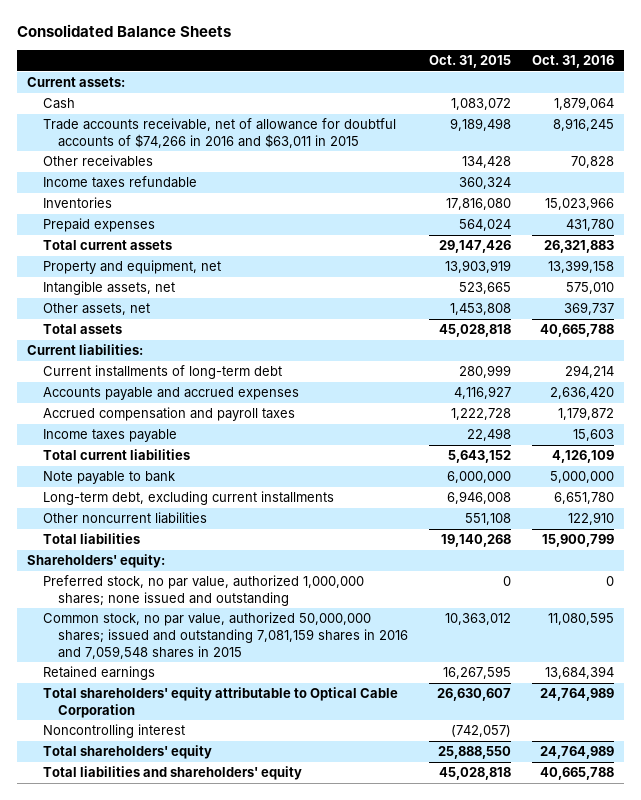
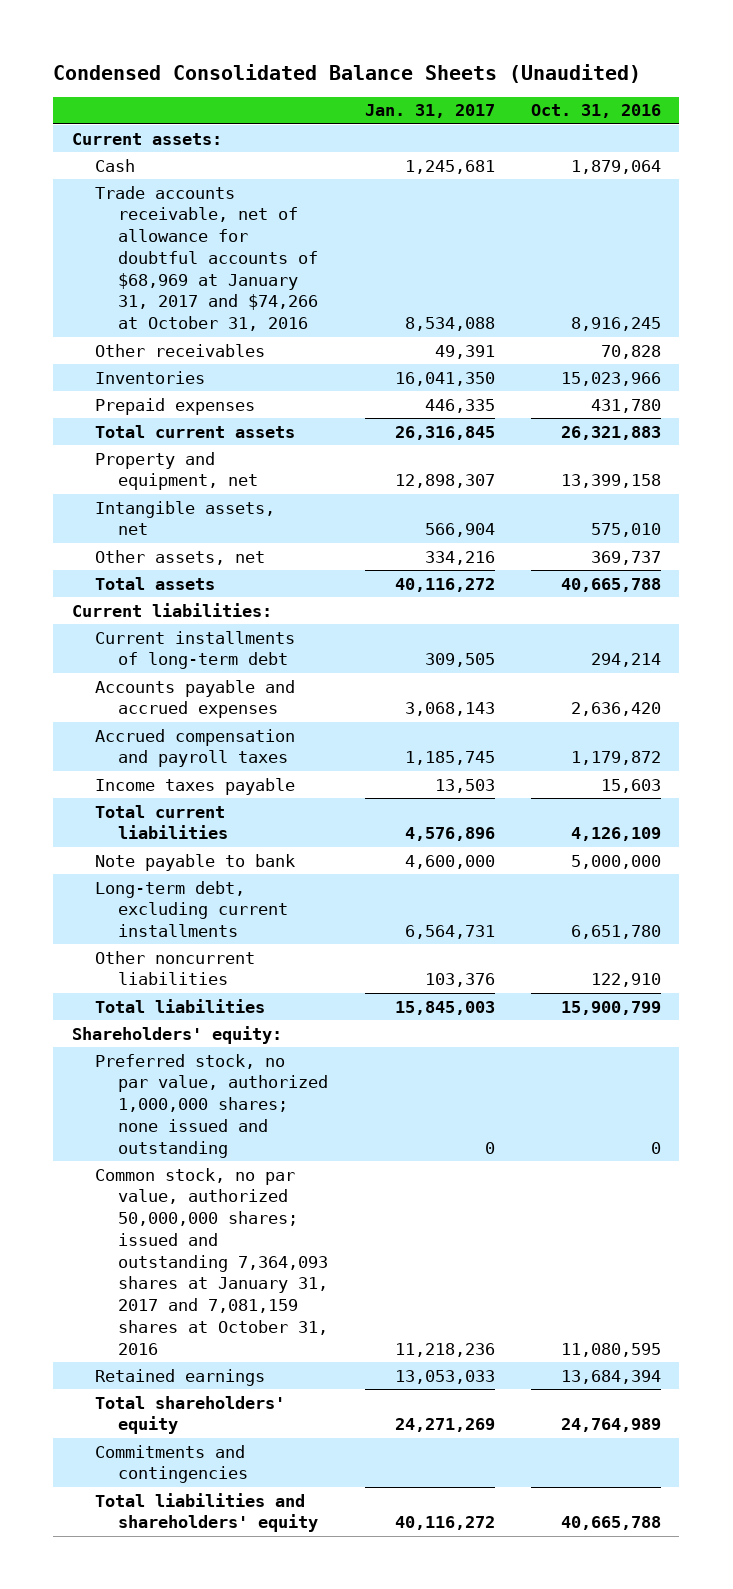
[16,24,231,38] Consolidated Balance Sheets -> [53,63,642,83] Condensed Consolidated Balance Sheets (Unaudited)
[429,55,512,69] Oct. 31, 2015 -> none
none -> [364,104,495,119] Jan. 31, 2017
[42,118,396,148] Trade accounts receivable, net of allowance for doubtful accounts of $74,266 in 2016 and $63,011 in 2015 -> [94,185,319,332] Trade accounts receivable, net of allowance for doubtful accounts of $68,969 at January 31, 2017 and $74,266 at October 31, 2016
[42,176,197,189] Income taxes refundable -> none
[42,612,409,659] Common stock, no par value, authorized 50,000,000 shares; issued and outstanding 7,081,159 shares in 2016 and 7,059,548 shares in 2015 -> [94,1167,329,1355] Common stock, no par value, authorized 50,000,000 shares; issued and outstanding 7,364,093 shares at January 31, 2017 and 7,081,159 shares at October 31, 2016
[42,687,398,718] Total shareholders' equity attributable to Optical Cable Corporation -> none
[42,724,185,739] Noncontrolling interest -> none
none -> [94,1444,249,1484] Commitments and contingencies

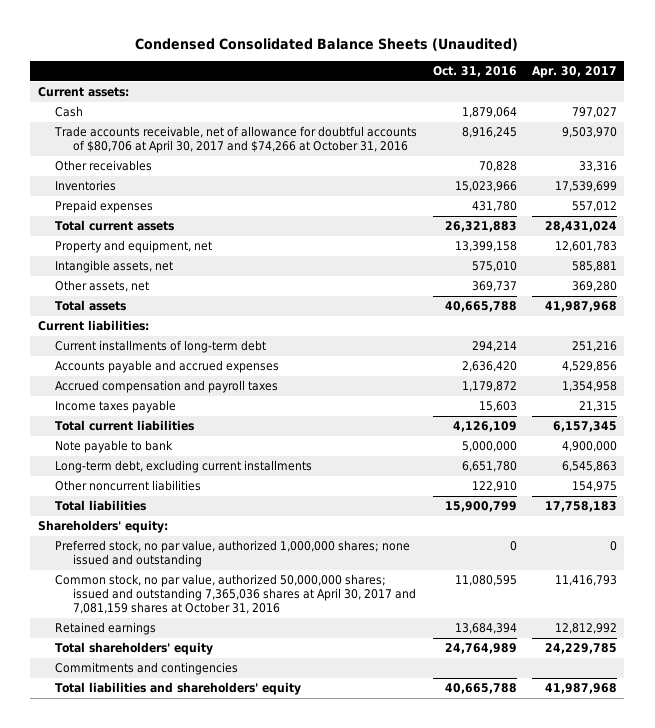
[364,104,495,119] Jan. 31, 2017 -> none
none -> [531,66,617,79] Apr. 30, 2017
[94,185,319,332] Trade accounts receivable, net of allowance for doubtful accounts of $68,969 at January 31, 2017 and $74,266 at October 31, 2016 -> [54,126,418,154] Trade accounts receivable, net of allowance for doubtful accounts of $80,706 at April 30, 2017 and $74,266 at October 31, 2016
[94,1167,329,1355] Common stock, no par value, authorized 50,000,000 shares; issued and outstanding 7,364,093 shares at January 31, 2017 and 7,081,159 shares at October 31, 2016 -> [55,574,416,615] Common stock, no par value, authorized 50,000,000 shares; issued and outstanding 7,365,036 shares at April 30, 2017 and 7,081,159 shares at October 31, 2016

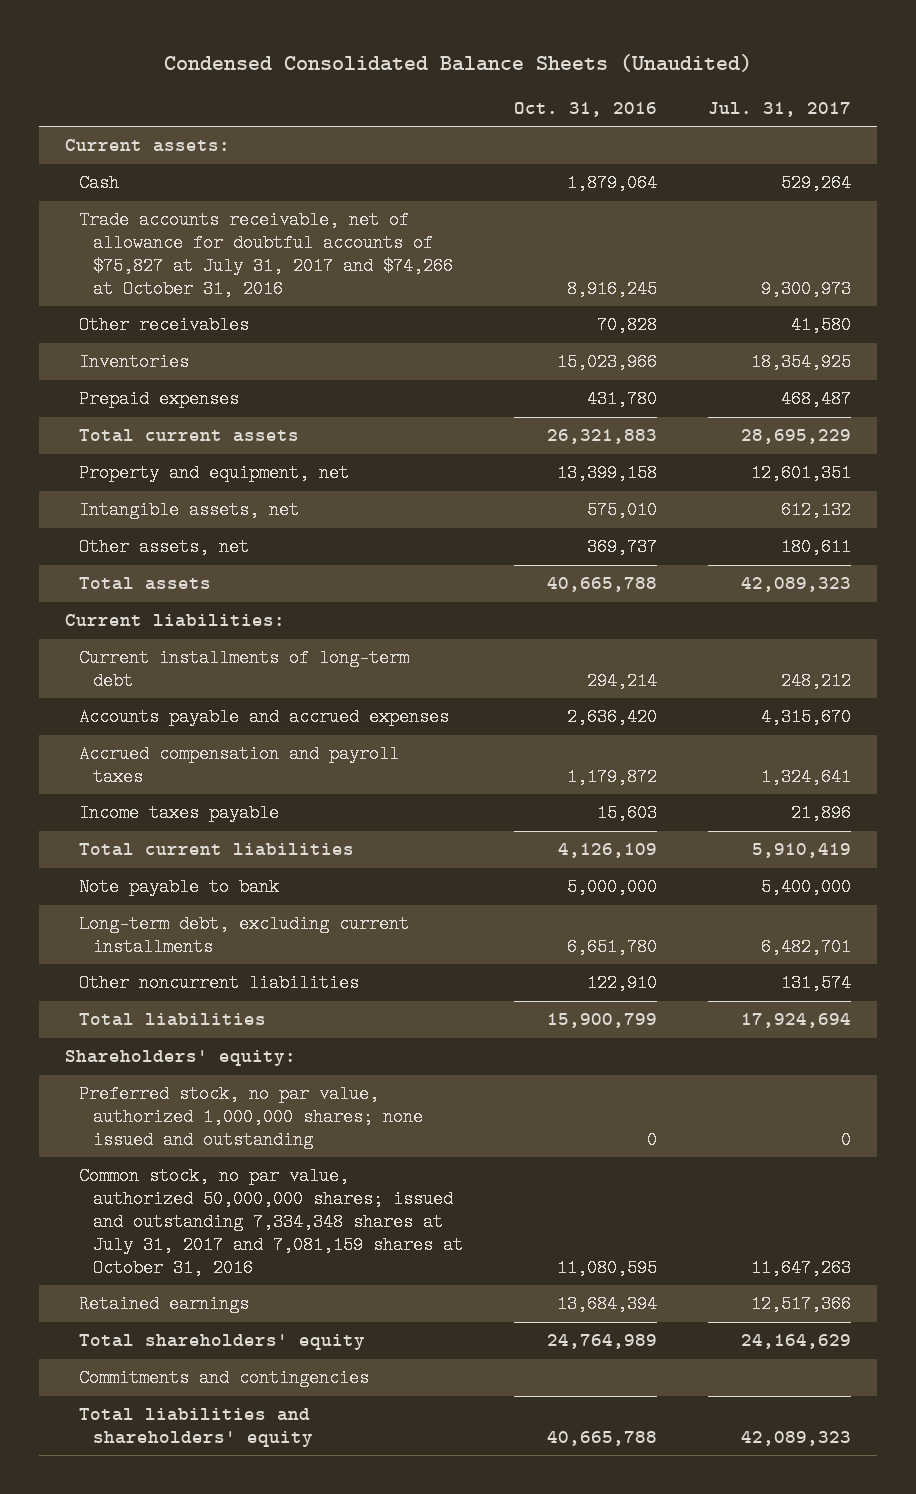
[531,66,617,79] Apr. 30, 2017 -> none
none -> [708,101,852,117] Jul. 31, 2017
[54,126,418,154] Trade accounts receivable, net of allowance for doubtful accounts of $80,706 at April 30, 2017 and $74,266 at October 31, 2016 -> [78,211,453,299] Trade accounts receivable, net of allowance for doubtful accounts of $75,827 at July 31, 2017 and $74,266 at October 31, 2016
[55,574,416,615] Common stock, no par value, authorized 50,000,000 shares; issued and outstanding 7,365,036 shares at April 30, 2017 and 7,081,159 shares at October 31, 2016 -> [78,1167,463,1277] Common stock, no par value, authorized 50,000,000 shares; issued and outstanding 7,334,348 shares at July 31, 2017 and 7,081,159 shares at October 31, 2016

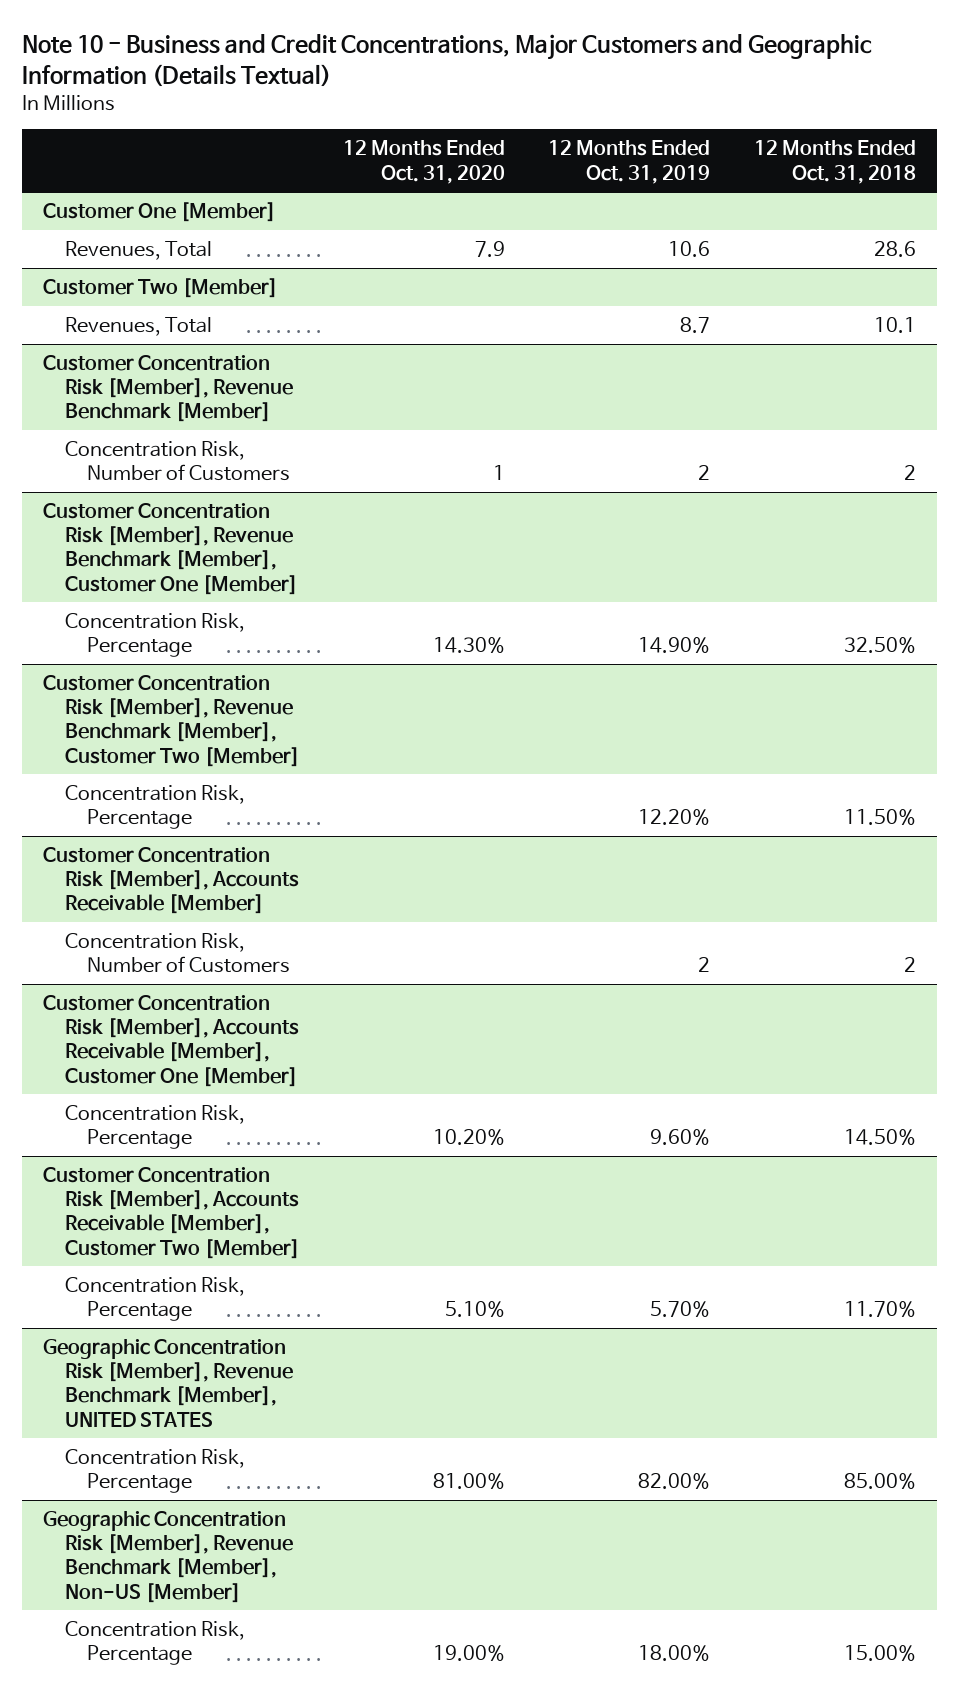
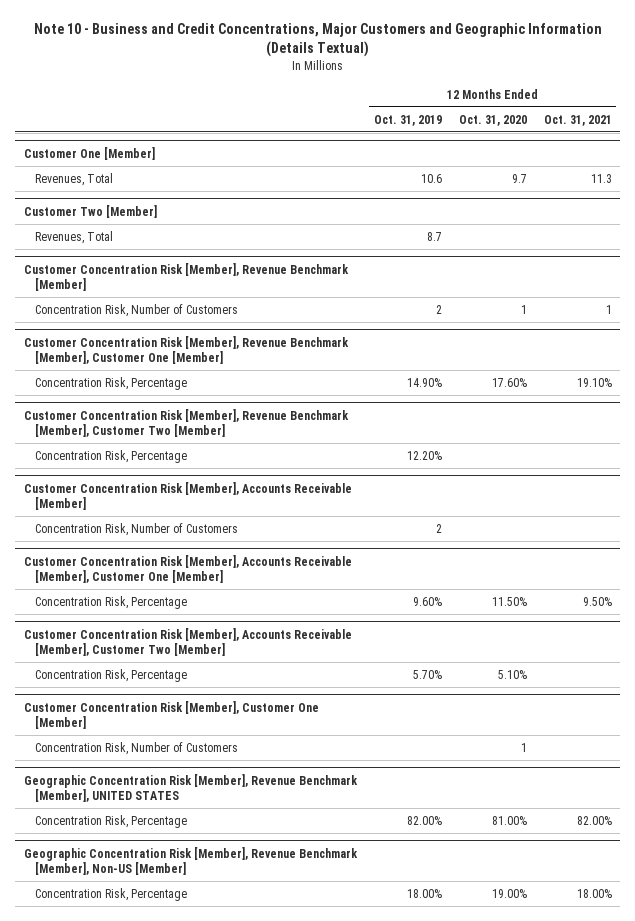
[753,140,916,184] 12 Months Ended Oct. 31, 2018 -> none
none -> [543,114,612,126] Oct. 31, 2021
[475,240,506,257] 7.9 -> [511,173,527,183] 9.7
[433,637,506,654] 14.30% -> [491,377,527,387] 17.60%
[433,1129,506,1146] 10.20% -> [491,596,527,606] 11.50%
none -> [23,700,319,729] Customer Concentration Risk [Member], Customer One [Member]
none -> [35,741,239,755] Concentration Risk, Number of Customers

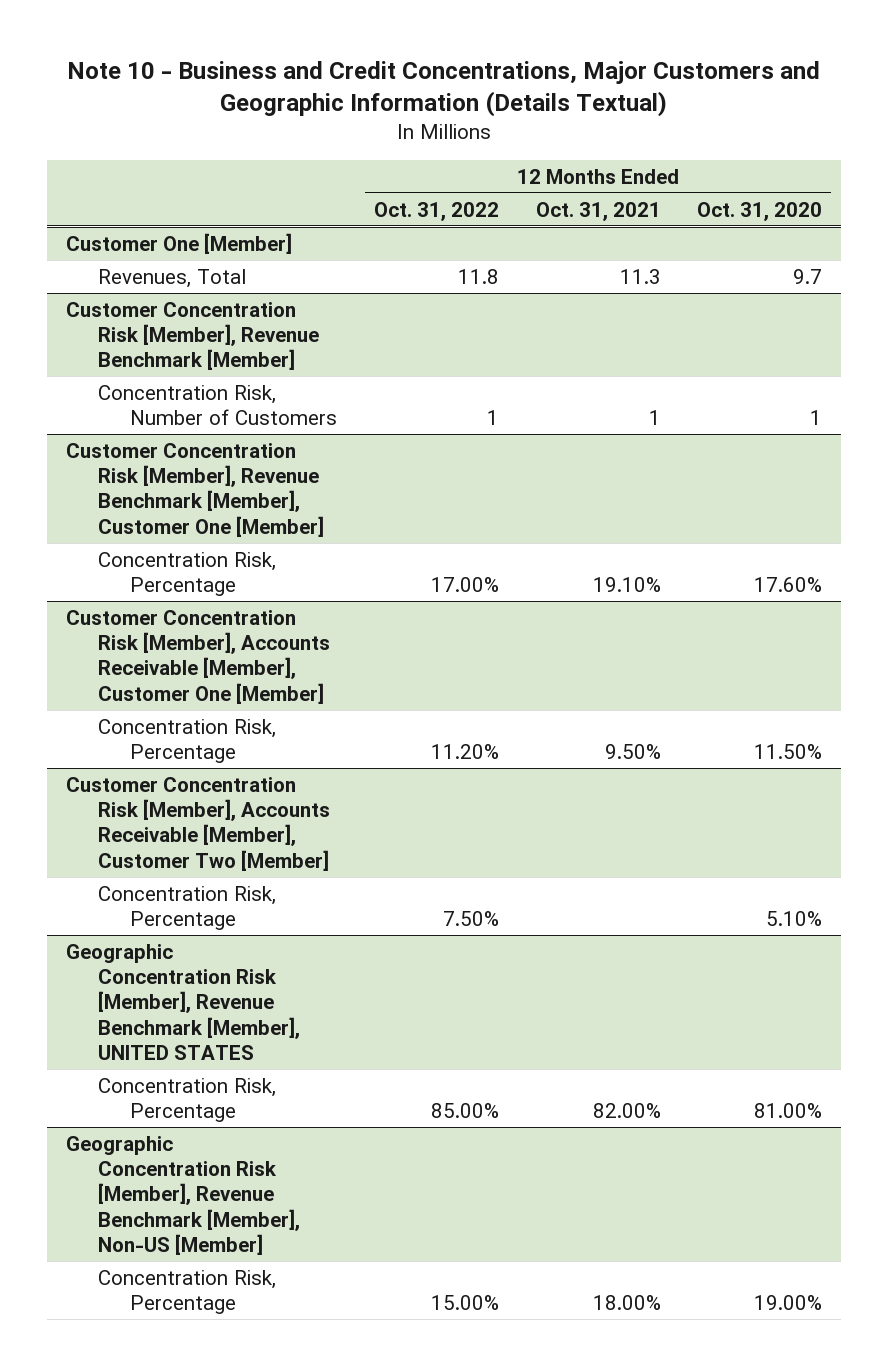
[373,114,442,126] Oct. 31, 2019 -> none
none -> [373,201,499,221] Oct. 31, 2022
[23,204,157,218] Customer Two [Member] -> none
[35,230,114,244] Revenues, Total -> none
[23,408,349,437] Customer Concentration Risk [Member], Revenue Benchmark [Member], Customer Two [Member] -> none
[35,449,188,463] Concentration Risk, Percentage -> none
[23,481,352,510] Customer Concentration Risk [Member], Accounts Receivable [Member] -> none
[35,522,239,536] Concentration Risk, Number of Customers -> none
[23,700,319,729] Customer Concentration Risk [Member], Customer One [Member] -> none
[35,741,239,755] Concentration Risk, Number of Customers -> none

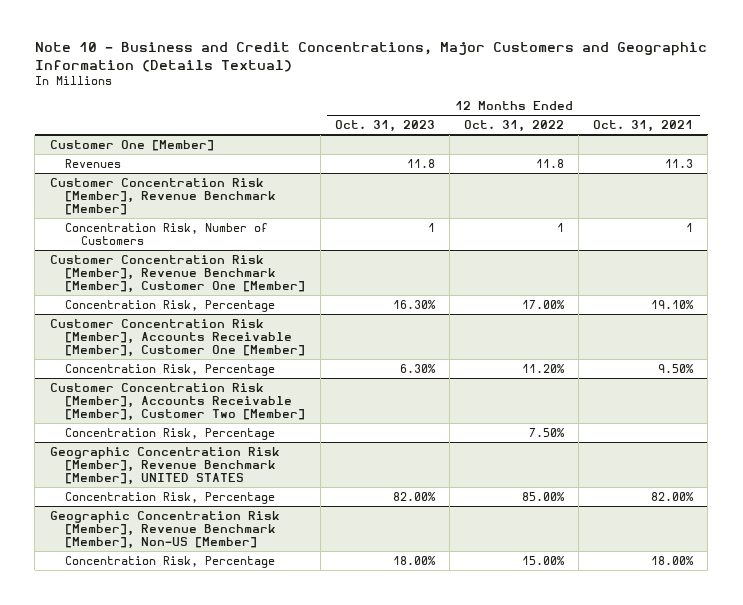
[697,201,823,221] Oct. 31, 2020 -> none
none -> [334,119,435,132] Oct. 31, 2023
[97,268,246,288] Revenues, Total -> [65,158,122,168] Revenues

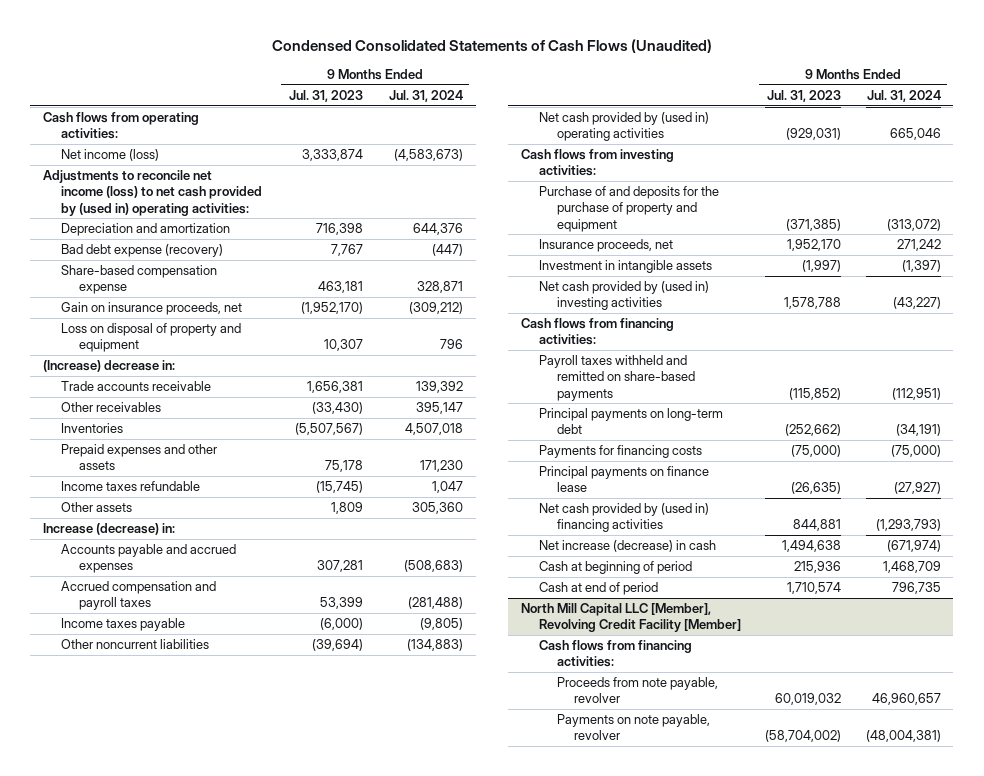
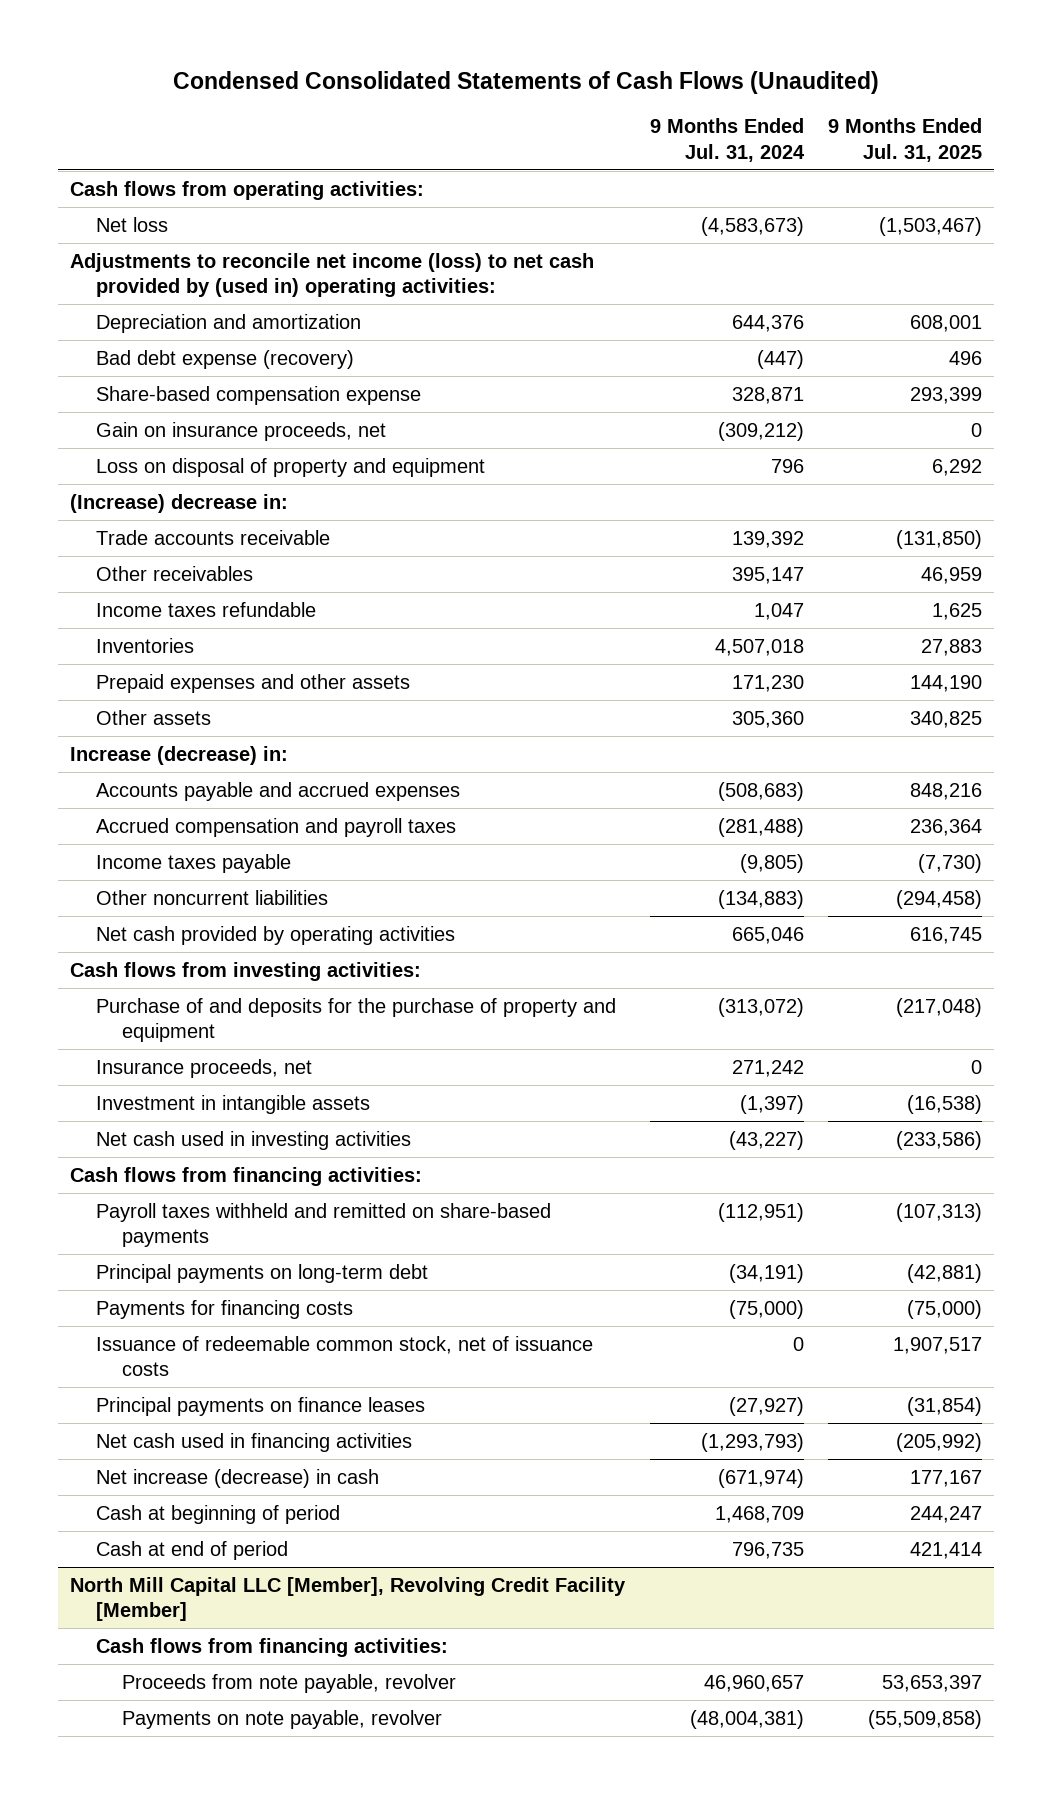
[289,89,364,102] Jul. 31, 2023 -> none
none -> [828,118,983,162] 9 Months Ended Jul. 31, 2025
[60,149,159,162] Net income (loss) -> [96,216,169,232] Net loss
[60,481,200,492] Income taxes refundable -> [96,601,317,617] Income taxes refundable
[538,112,709,142] Net cash provided by (used in) operating activities -> [96,925,456,945] Net cash provided by operating activities
[538,281,709,311] Net cash provided by (used in) investing activities -> [96,1130,412,1150] Net cash used in investing activities
none -> [96,1335,594,1377] Issuance of redeemable common stock, net of issuance costs
[538,466,709,493] Principal payments on finance lease -> [96,1396,426,1416] Principal payments on finance leases
[538,503,709,533] Net cash provided by (used in) financing activities -> [96,1432,413,1452] Net cash used in financing activities

